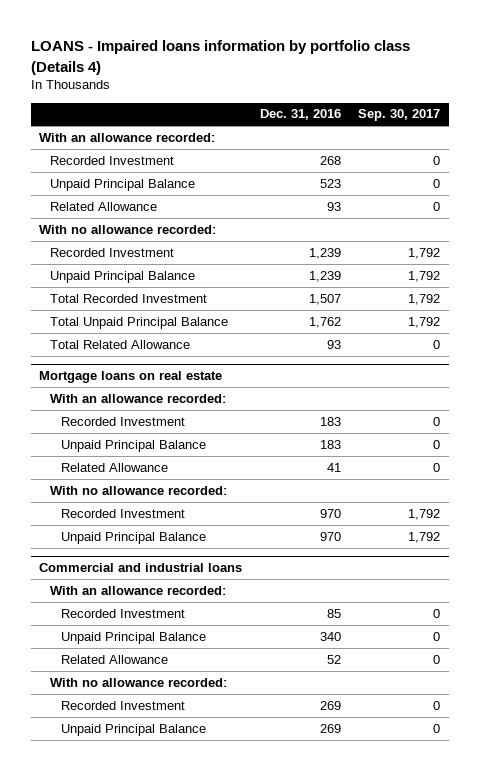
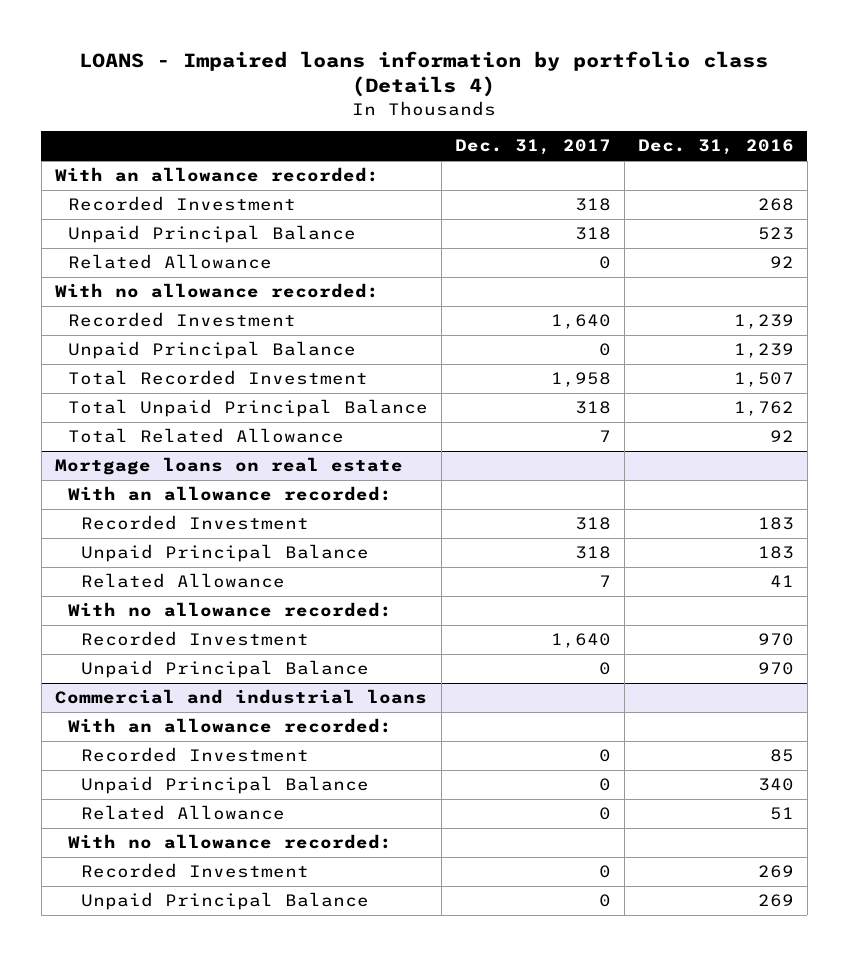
[358,109,441,122] Sep. 30, 2017 -> none
none -> [454,139,611,156] Dec. 31, 2017
[326,201,341,211] 93 -> [769,256,794,269] 92
[326,339,341,349] 93 -> [769,430,794,443] 92
[326,654,341,664] 52 -> [769,807,794,821] 51

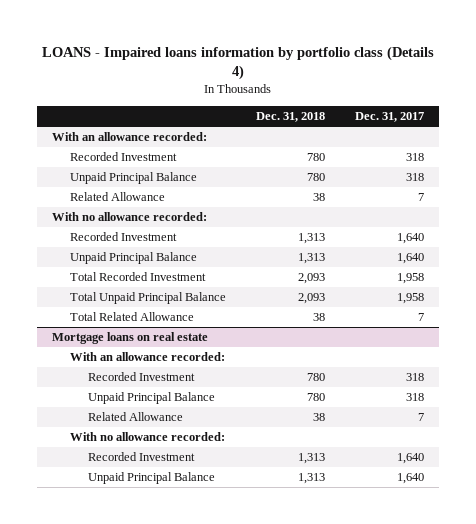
[637,139,794,156] Dec. 31, 2016 -> none
none -> [256,112,326,123] Dec. 31, 2018
[598,256,611,270] 0 -> [418,193,425,202] 7
[598,343,611,357] 0 -> [397,253,425,265] 1,640
[574,401,611,415] 318 -> [397,293,425,305] 1,958
[54,689,427,705] Commercial and industrial loans -> none
[68,718,393,734] With an allowance recorded: -> none
[81,747,310,763] Recorded Investment -> none
[81,776,370,795] Unpaid Principal Balance -> none
[81,805,286,821] Related Allowance -> none
[68,834,393,850] With no allowance recorded: -> none
[81,863,310,879] Recorded Investment -> none
[81,892,370,911] Unpaid Principal Balance -> none
[598,662,611,676] 0 -> [397,473,425,485] 1,640

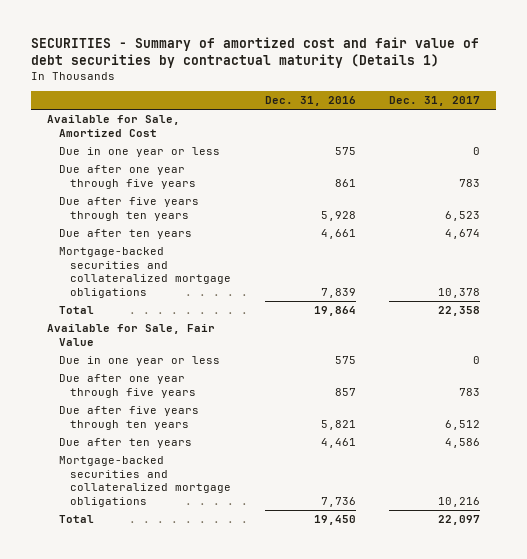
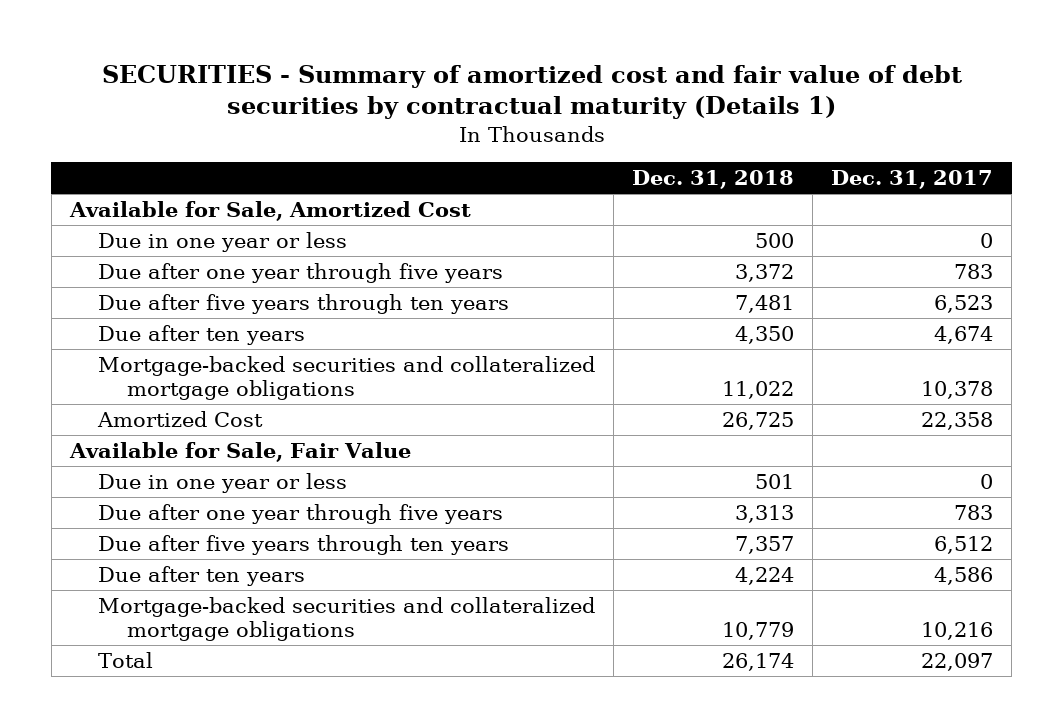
[264,96,356,107] Dec. 31, 2016 -> none
none -> [632,170,795,190] Dec. 31, 2018
[58,306,94,315] Total -> [97,410,264,427] Amortized Cost

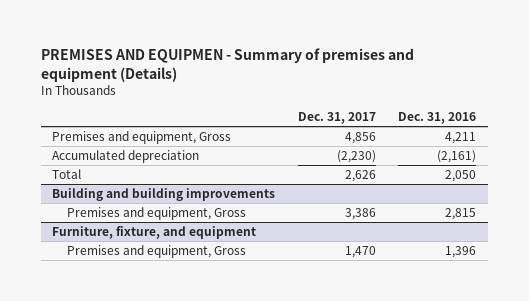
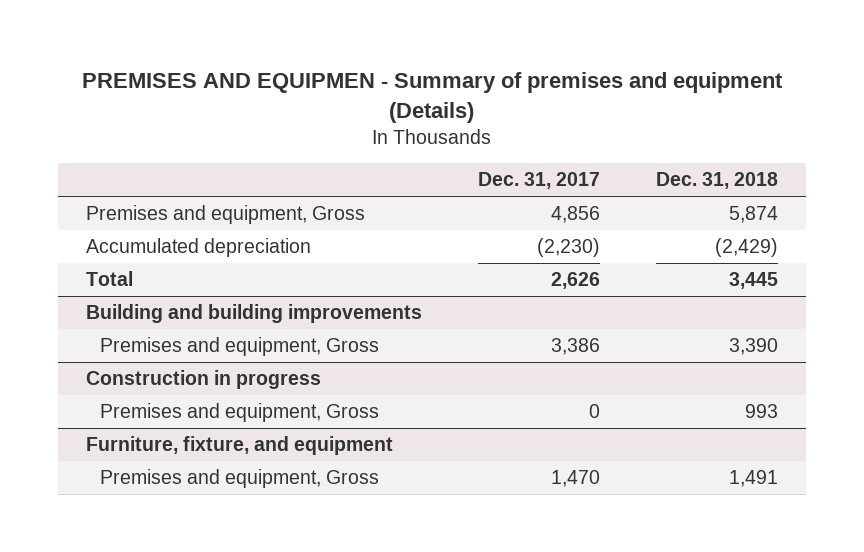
[398,112,477,125] Dec. 31, 2016 -> none
none -> [656,172,779,190] Dec. 31, 2018
none -> [85,370,321,390] Construction in progress
none -> [99,403,379,423] Premises and equipment, Gross

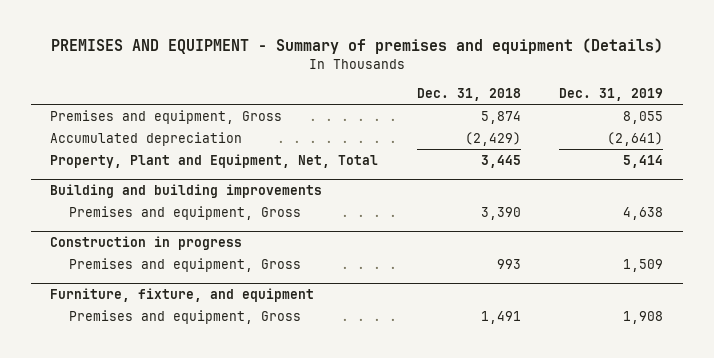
[81,71,783,123] PREMISES AND EQUIPMEN - Summary of premises and equipment (Details) -> [50,38,663,55] PREMISES AND EQUIPMENT - Summary of premises and equipment (Details)
[477,172,600,190] Dec. 31, 2017 -> none
none -> [559,88,664,102] Dec. 31, 2019
[85,271,133,287] Total -> [50,153,379,168] Property, Plant and Equipment, Net, Total

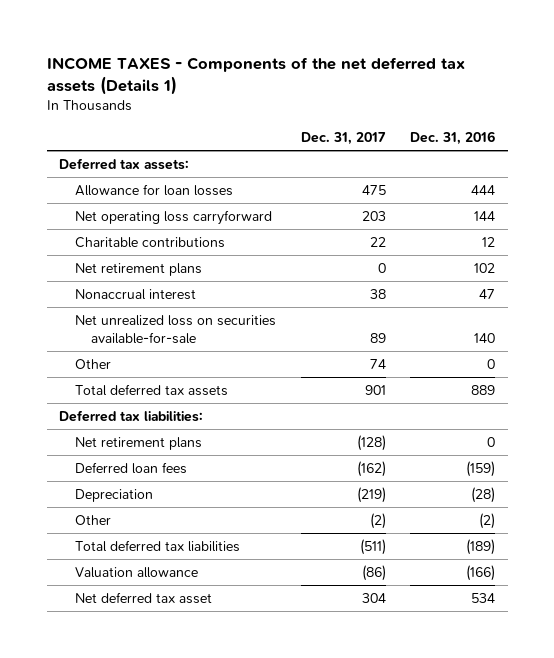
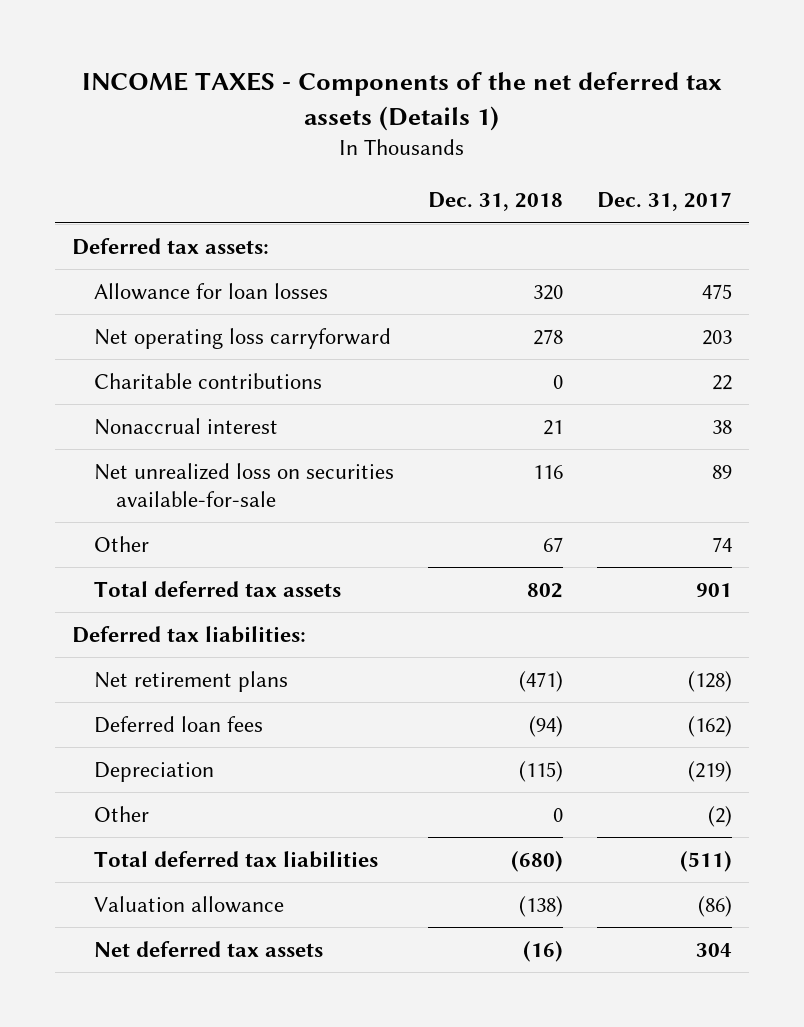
[410,131,496,146] Dec. 31, 2016 -> none
none -> [427,192,563,212] Dec. 31, 2018
[74,262,202,276] Net retirement plans -> none
[74,591,212,604] Net deferred tax asset -> [94,941,324,958] Net deferred tax assets

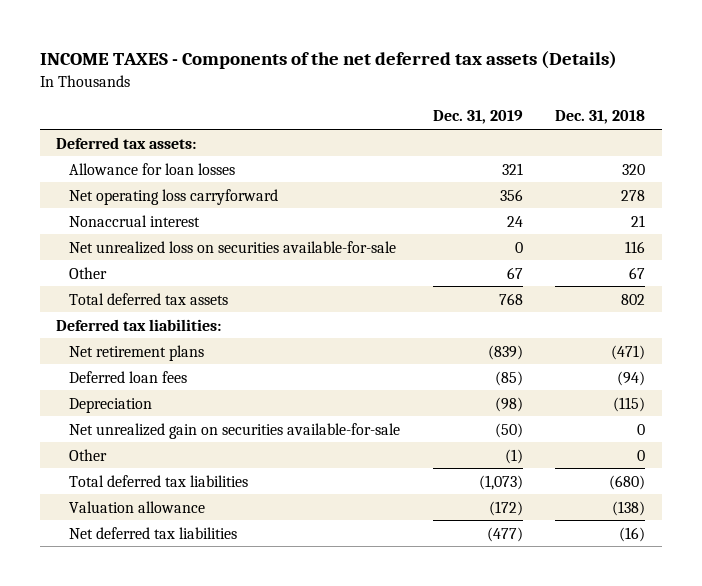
[81,71,722,131] INCOME TAXES - Components of the net deferred tax assets (Details 1) -> [40,51,618,70] INCOME TAXES - Components of the net deferred tax assets (Details)
[596,192,732,212] Dec. 31, 2017 -> none
none -> [432,110,523,125] Dec. 31, 2019
[94,373,323,390] Charitable contributions -> none
none -> [69,422,401,439] Net unrealized gain on securities available-for-sale
[94,941,324,958] Net deferred tax assets -> [69,526,238,539] Net deferred tax liabilities

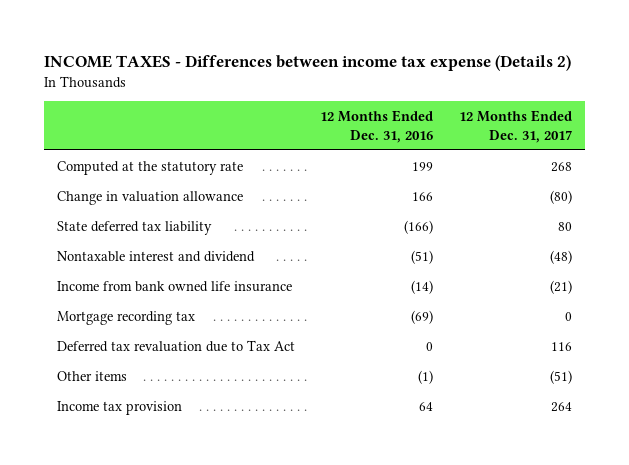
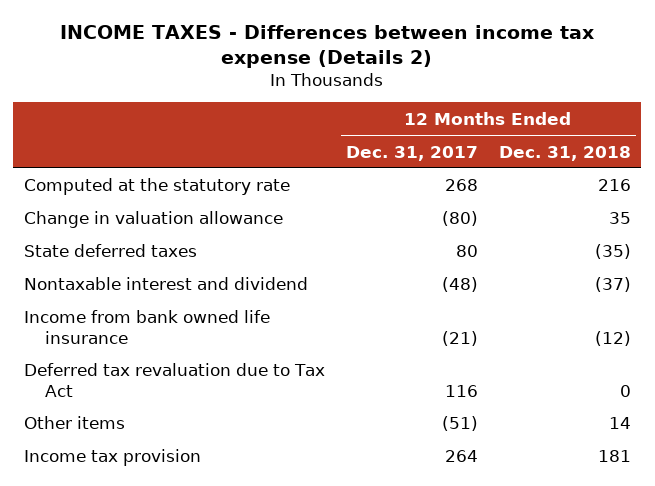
[320,109,434,143] 12 Months Ended Dec. 31, 2016 -> none
none -> [498,145,631,161] Dec. 31, 2018
[56,220,212,235] State deferred tax liability -> [23,244,197,258] State deferred taxes
[56,310,195,325] Mortgage recording tax -> none

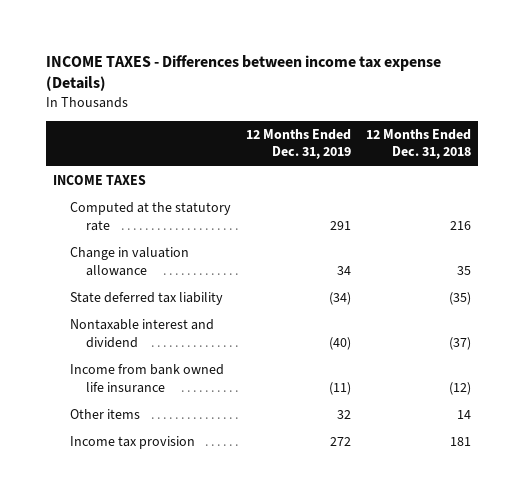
[60,24,595,69] INCOME TAXES - Differences between income tax expense (Details 2) -> [45,55,441,92] INCOME TAXES - Differences between income tax expense (Details)
[345,145,478,161] Dec. 31, 2017 -> none
none -> [245,129,351,160] 12 Months Ended Dec. 31, 2019
none -> [53,175,147,186] INCOME TAXES
[23,244,197,258] State deferred taxes -> [69,292,223,306] State deferred tax liability
[23,363,325,397] Deferred tax revaluation due to Tax Act -> none

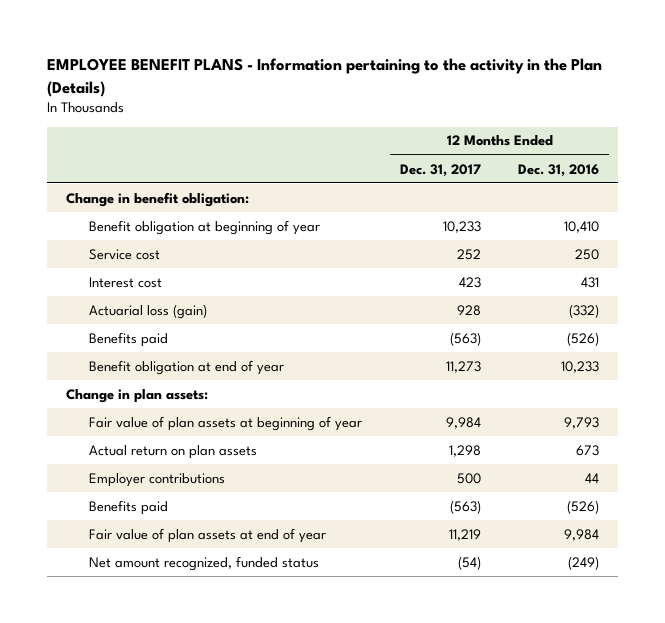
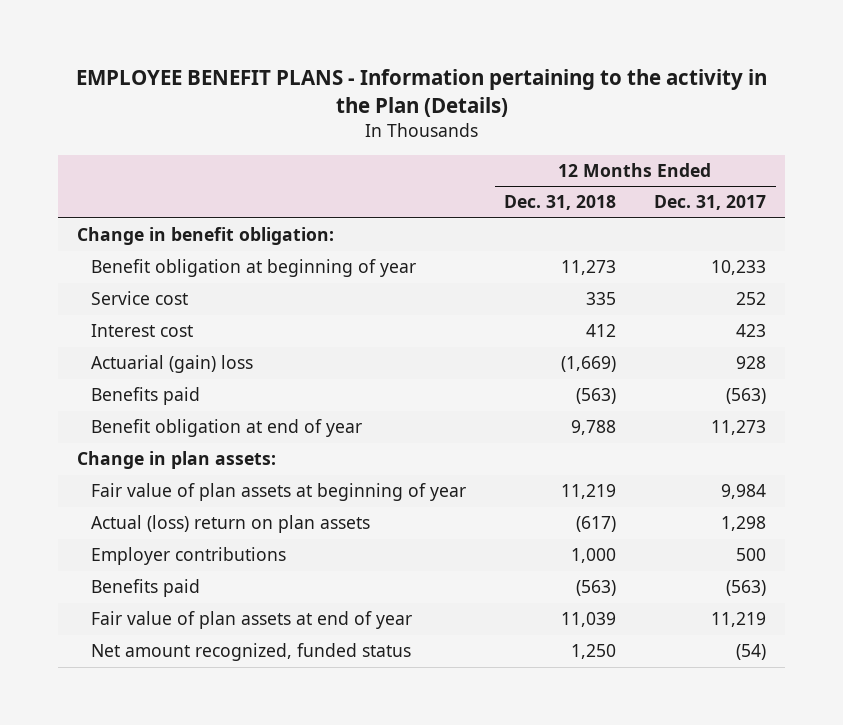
[518,163,600,177] Dec. 31, 2016 -> none
none -> [504,195,617,211] Dec. 31, 2018
[89,303,208,319] Actuarial loss (gain) -> [91,355,254,374] Actuarial (gain) loss
[89,444,258,459] Actual return on plan assets -> [91,515,371,534] Actual (loss) return on plan assets

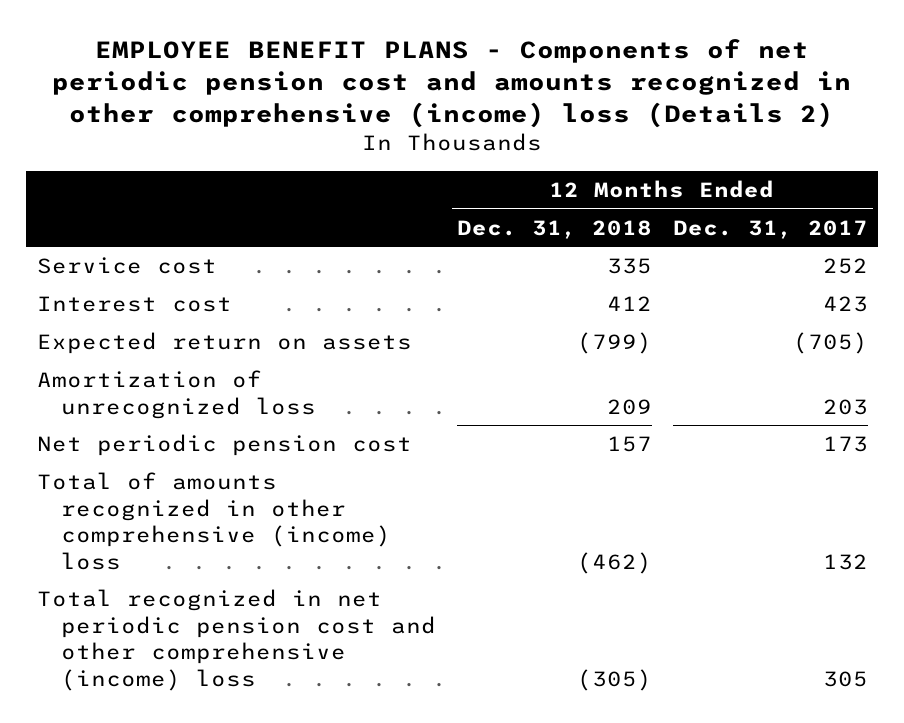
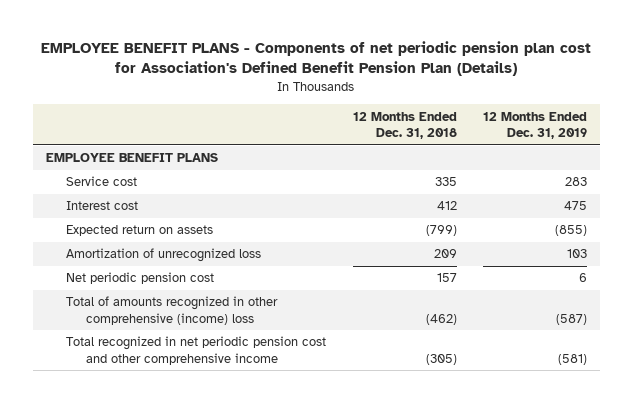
[52,39,852,129] EMPLOYEE BENEFIT PLANS - Components of net periodic pension cost and amounts recognized in other comprehensive (income) loss (Details 2) -> [41,40,592,77] EMPLOYEE BENEFIT PLANS - Components of net periodic pension plan cost for Association's Defined Benefit Pension Plan (Details)
[672,219,868,239] Dec. 31, 2017 -> none
none -> [483,111,588,140] 12 Months Ended Dec. 31, 2019
none -> [45,153,218,163] EMPLOYEE BENEFIT PLANS
[36,589,437,691] Total recognized in net periodic pension cost and other comprehensive (income) loss -> [66,336,327,365] Total recognized in net periodic pension cost and other comprehensive income

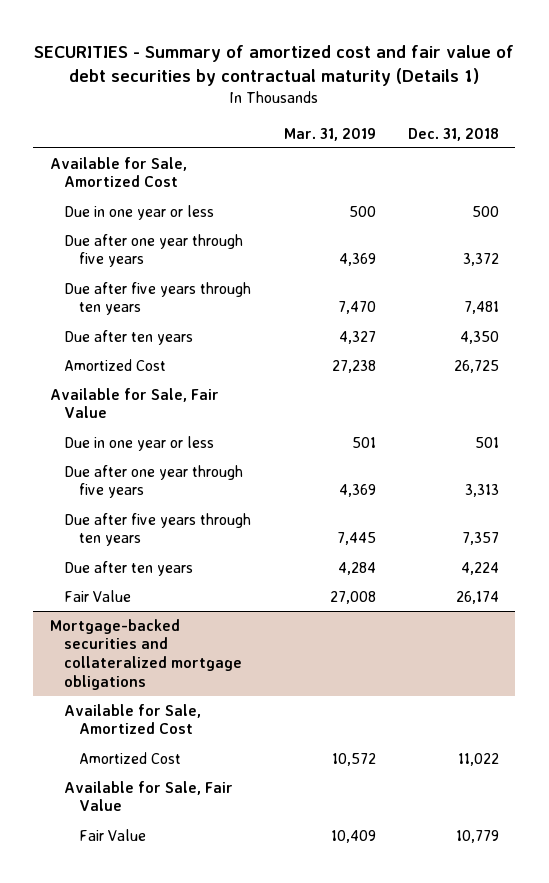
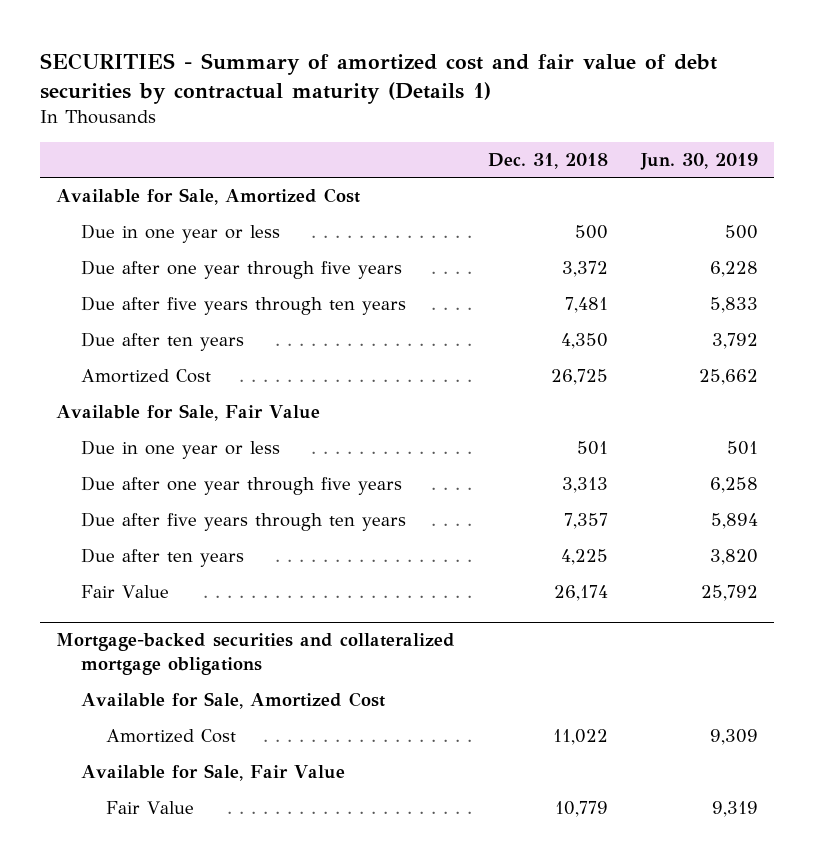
[283,127,376,141] Mar. 31, 2019 -> none
none -> [640,152,759,170] Jun. 30, 2019
[461,561,500,575] 4,224 -> [561,549,609,566] 4,225

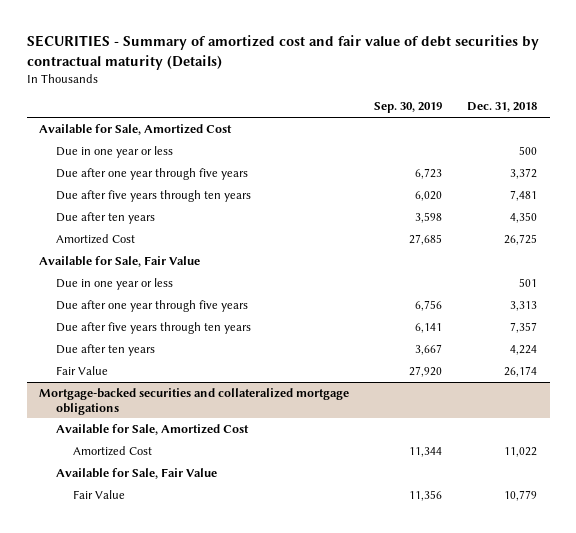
[40,53,718,104] SECURITIES - Summary of amortized cost and fair value of debt securities by contractual maturity (Details 1) -> [26,35,539,70] SECURITIES - Summary of amortized cost and fair value of debt securities by contractual maturity (Details)
[640,152,759,170] Jun. 30, 2019 -> none
none -> [374,102,443,114] Sep. 30, 2019
[561,549,609,566] 4,225 -> [510,345,538,356] 4,224

